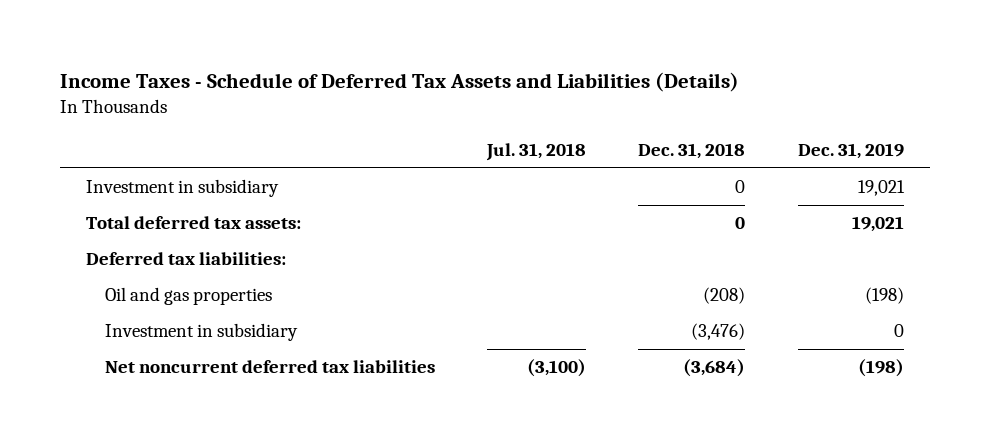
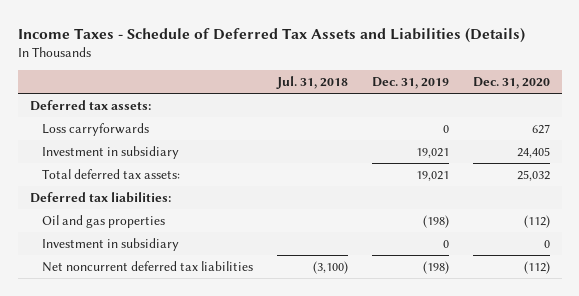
[638,142,746,159] Dec. 31, 2018 -> none
none -> [472,76,550,89] Dec. 31, 2020
none -> [29,100,151,112] Deferred tax assets:
none -> [42,123,150,137] Loss carryforwards

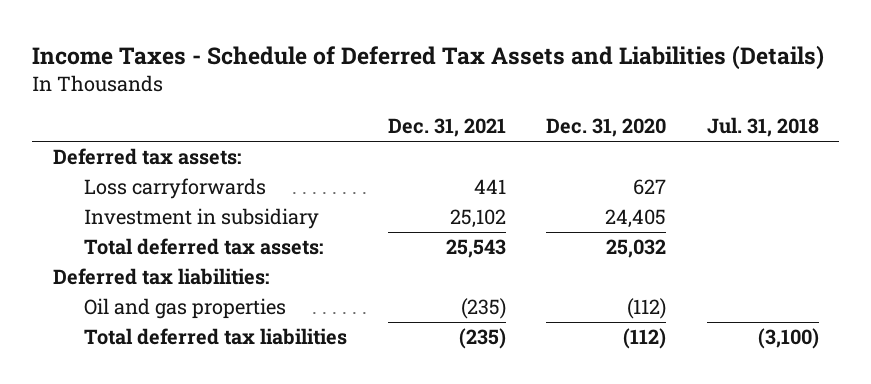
[371,76,449,89] Dec. 31, 2019 -> none
none -> [387,118,506,138] Dec. 31, 2021
[42,238,180,252] Investment in subsidiary -> none
[42,261,254,273] Net noncurrent deferred tax liabilities -> [84,328,348,346] Total deferred tax liabilities

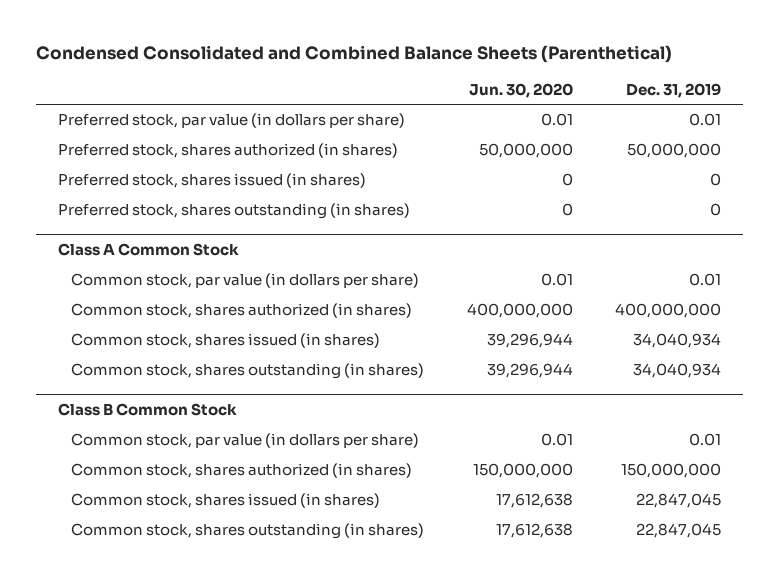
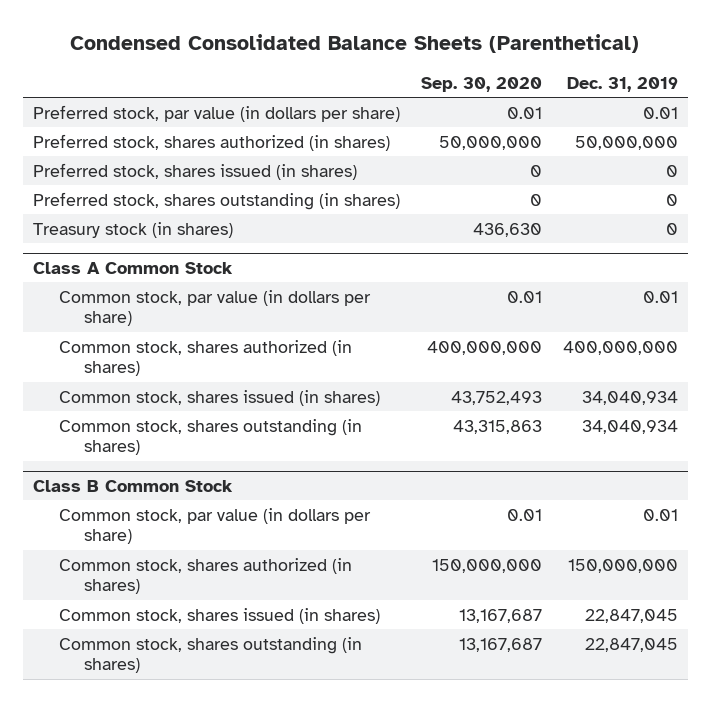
[36,45,673,64] Condensed Consolidated and Combined Balance Sheets (Parenthetical) -> [70,34,640,54] Condensed Consolidated Balance Sheets (Parenthetical)
[468,82,573,98] Jun. 30, 2020 -> none
none -> [420,76,542,92] Sep. 30, 2020
none -> [33,221,234,238] Treasury stock (in shares)

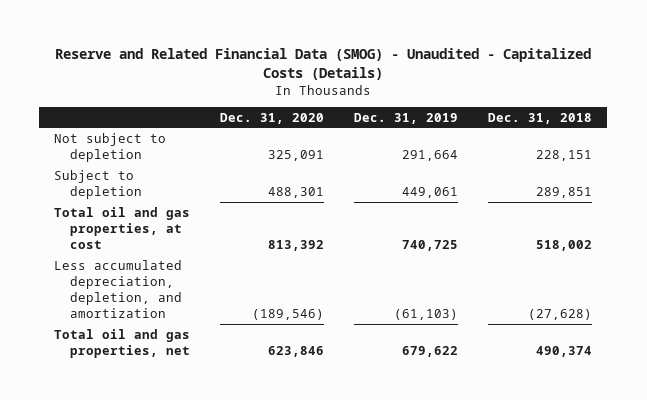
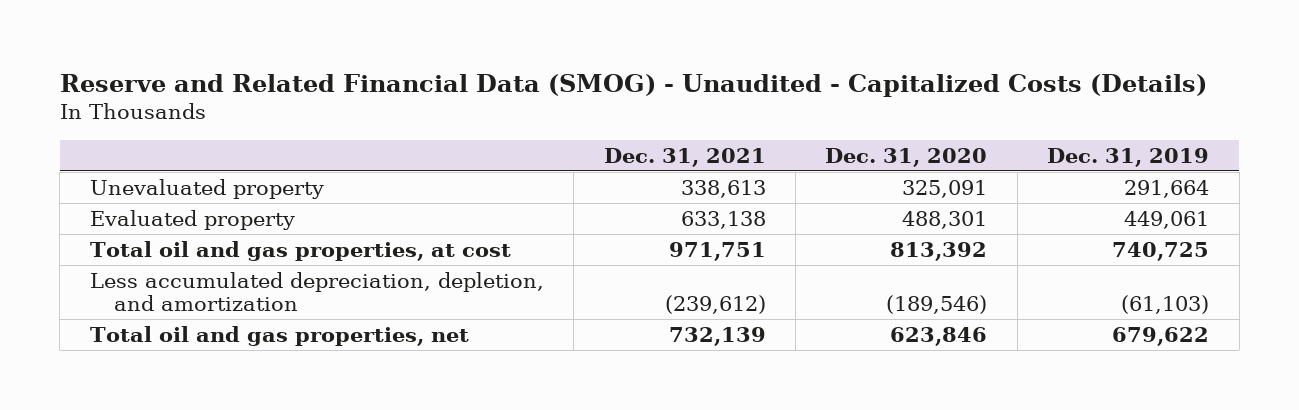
[488,112,593,124] Dec. 31, 2018 -> none
none -> [603,147,766,167] Dec. 31, 2021
[54,132,167,162] Not subject to depletion -> [89,178,324,199] Unevaluated property
[54,169,142,199] Subject to depletion -> [89,209,295,230] Evaluated property

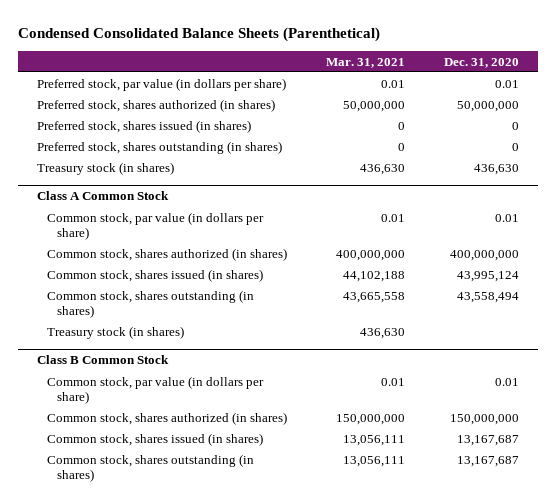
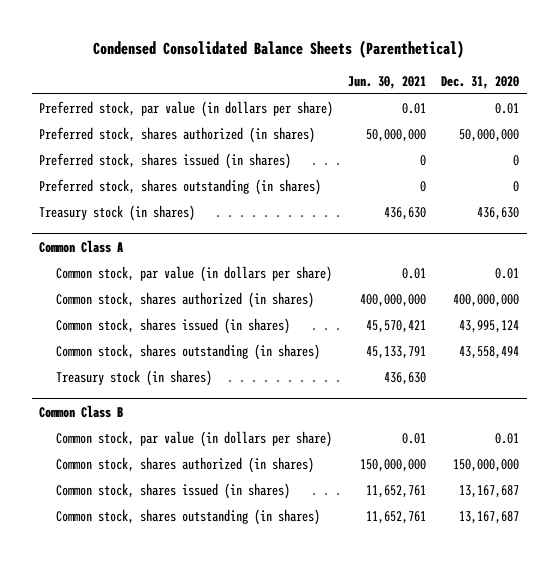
[325,57,405,68] Mar. 31, 2021 -> none
none -> [348,75,427,89] Jun. 30, 2021
[37,191,170,201] Class A Common Stock -> [39,239,124,253] Common Class A
[37,355,170,365] Class B Common Stock -> [39,404,124,418] Common Class B

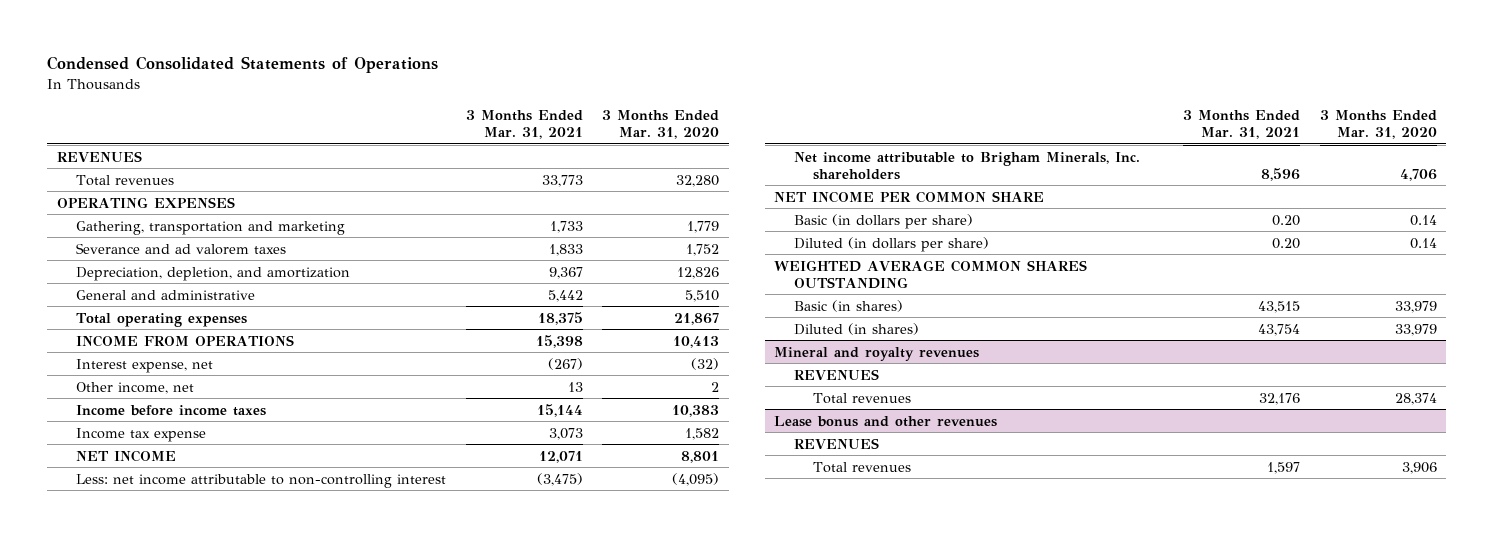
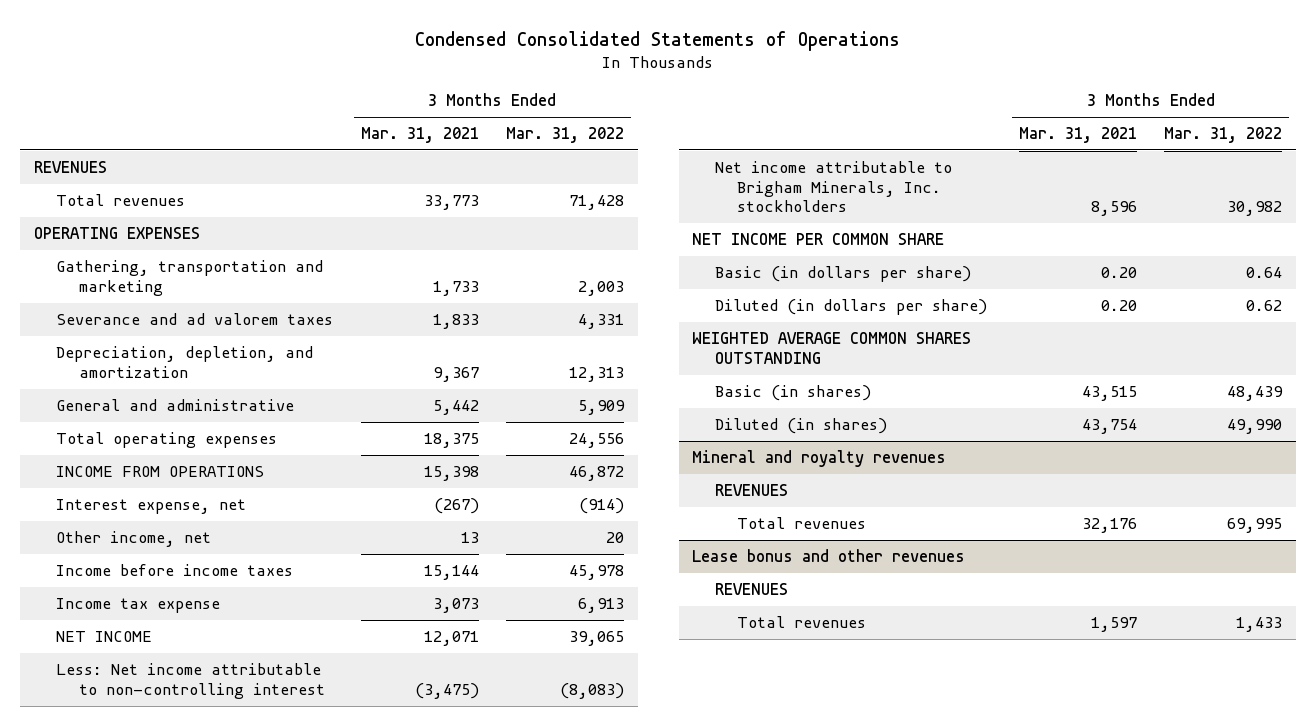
[601,110,719,140] 3 Months Ended Mar. 31, 2020 -> none
none -> [505,127,624,144] Mar. 31, 2022
[76,473,447,488] Less: net income attributable to non-controlling interest -> [56,663,325,699] Less: Net income attributable to non-controlling interest
[793,151,1140,180] Net income attributable to Brigham Minerals, Inc. shareholders -> [714,161,952,213] Net income attributable to Brigham Minerals, Inc. stockholders

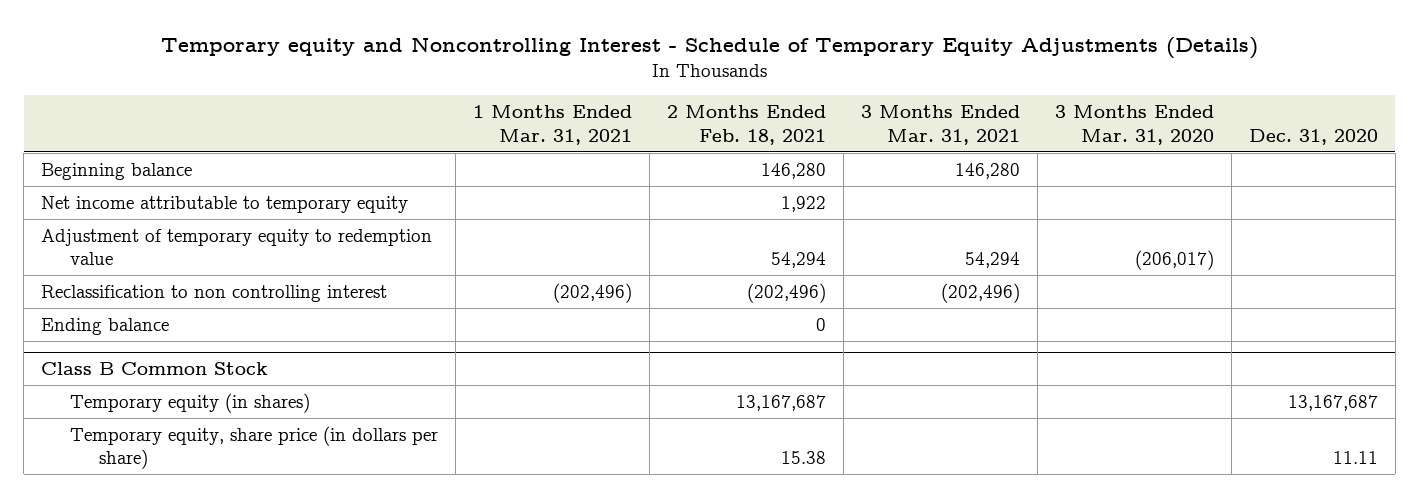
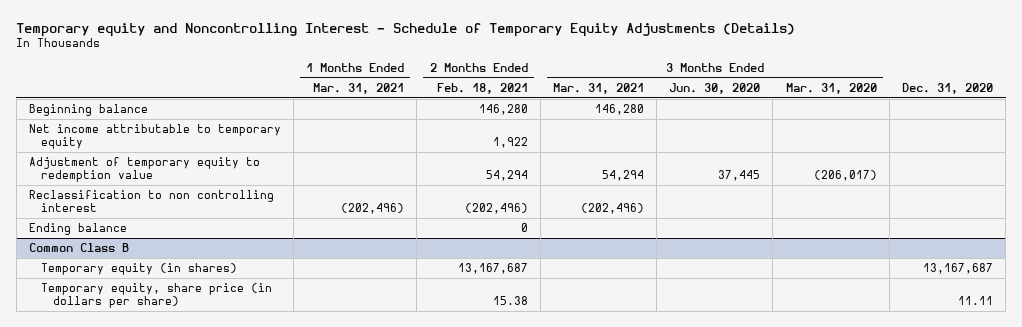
none -> [669,82,761,94] Jun. 30, 2020
[41,362,269,376] Class B Common Stock -> [28,243,129,253] Common Class B

